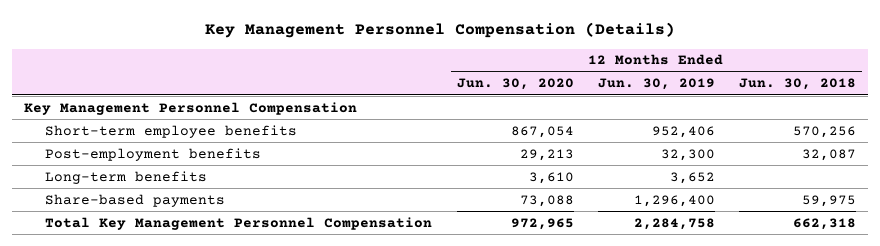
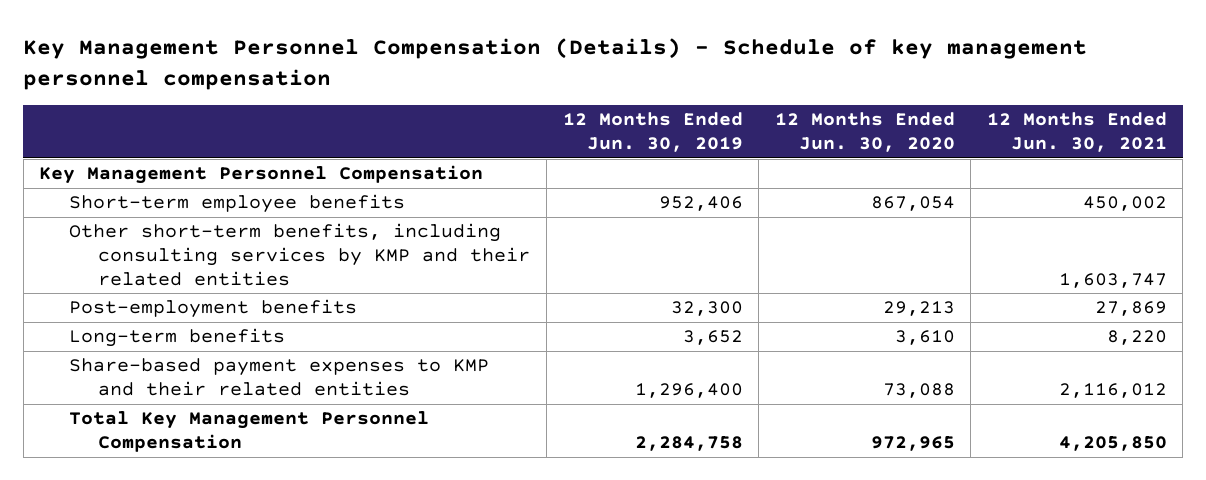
[204,22,675,39] Key Management Personnel Compensation (Details) -> [23,38,1088,91] Key Management Personnel Compensation (Details) - Schedule of key management personnel compensation
[738,78,856,91] Jun. 30, 2018 -> none
none -> [986,112,1167,153] 12 Months Ended Jun. 30, 2021
none -> [68,223,531,286] Other short-term benefits, including consulting services by KMP and their related entities
[45,193,226,207] Share-based payments -> [68,358,489,397] Share-based payment expenses to KMP and their related entities

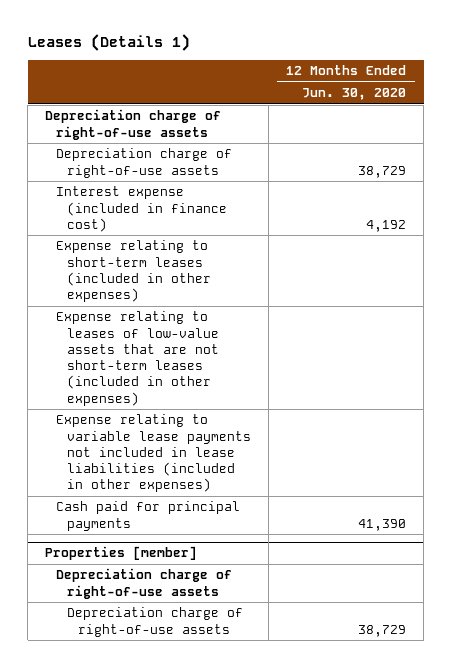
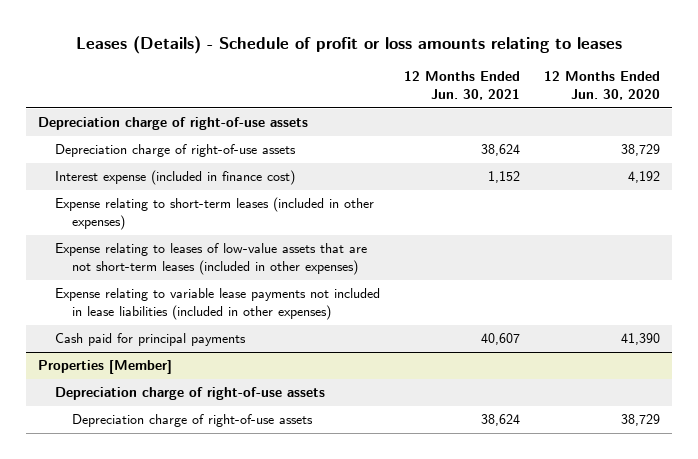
[27,34,190,52] Leases (Details 1) -> [76,35,623,54] Leases (Details) - Schedule of profit or loss amounts relating to leases
none -> [403,71,520,101] 12 Months Ended Jun. 30, 2021
[45,546,198,561] Properties [member] -> [38,360,173,375] Properties [Member]

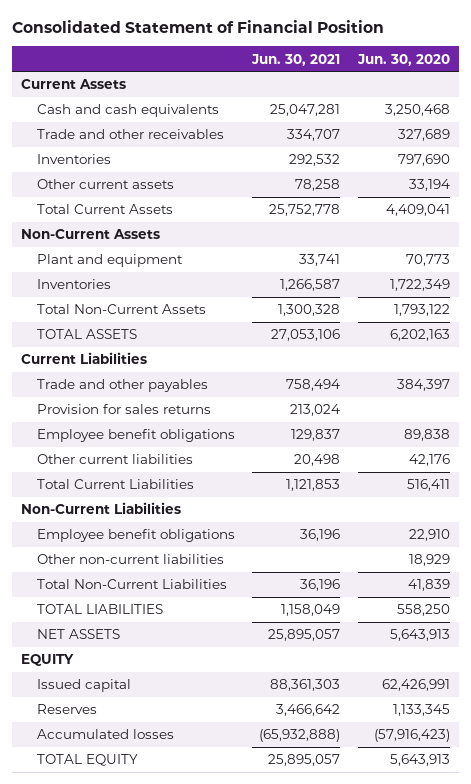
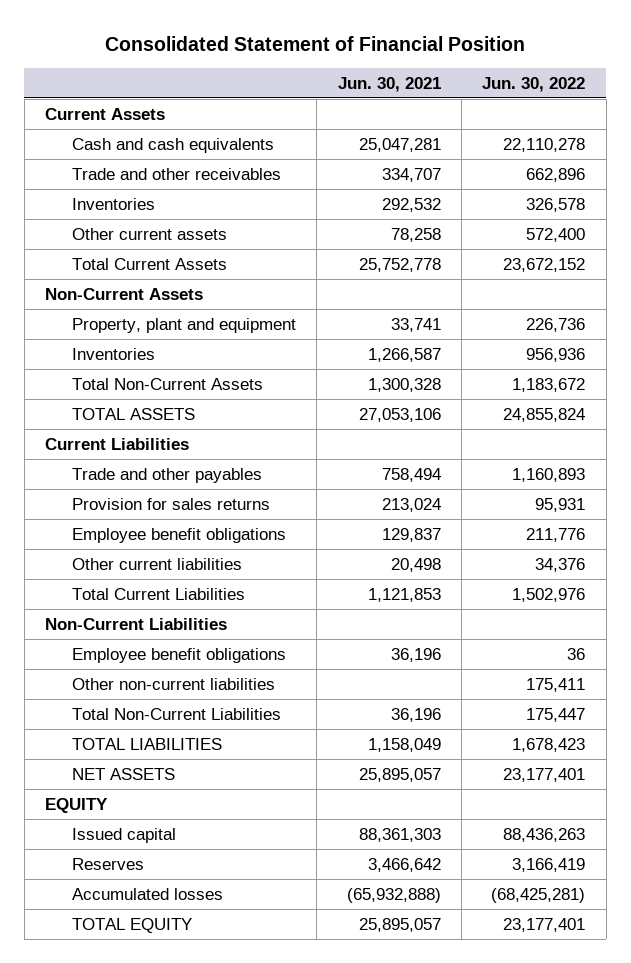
[357,53,451,66] Jun. 30, 2020 -> none
none -> [482,76,586,92] Jun. 30, 2022
[36,254,183,268] Plant and equipment -> [71,317,296,333] Property, plant and equipment

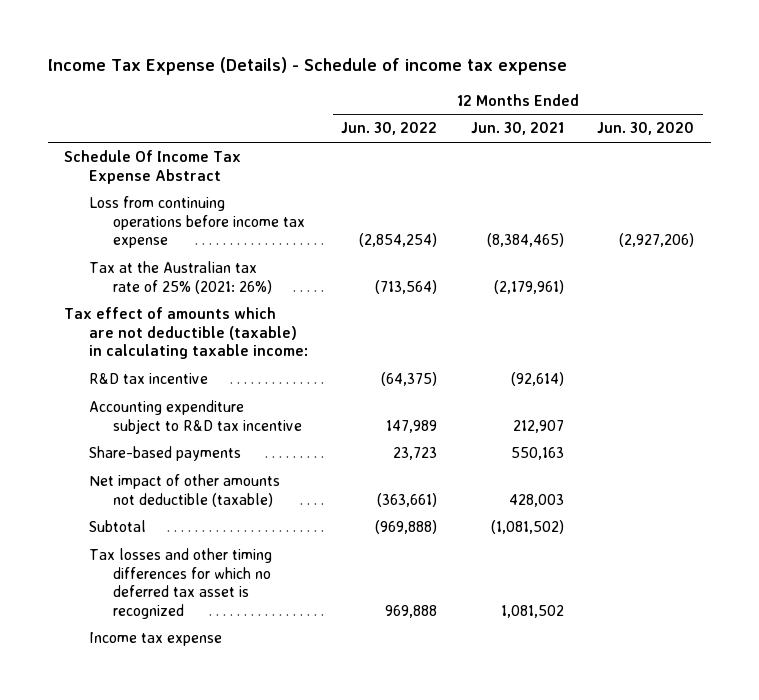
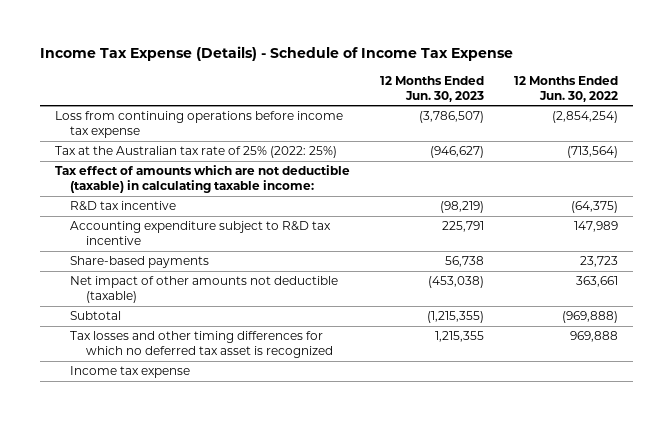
[47,57,567,76] Income Tax Expense (Details) - Schedule of income tax expense -> [39,46,513,62] Income Tax Expense (Details) - Schedule of Income Tax Expense
[470,122,564,136] Jun. 30, 2021 -> none
[597,122,695,136] Jun. 30, 2020 -> none
none -> [379,75,484,102] 12 Months Ended Jun. 30, 2023
[64,150,242,184] Schedule Of Income Tax Expense Abstract -> none
[88,261,272,294] Tax at the Australian tax rate of 25% (2021: 26%) -> [54,146,337,159] Tax at the Australian tax rate of 25% (2022: 25%)
[377,492,438,507] (363,661) -> [575,276,618,288] 363,661

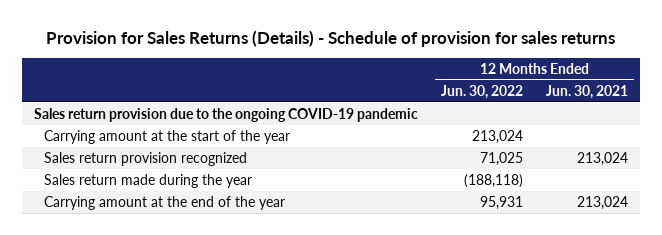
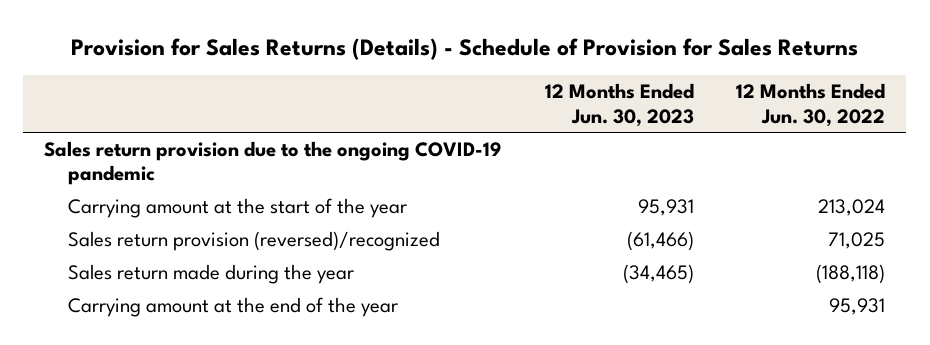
[46,30,616,48] Provision for Sales Returns (Details) - Schedule of provision for sales returns -> [70,37,858,60] Provision for Sales Returns (Details) - Schedule of Provision for Sales Returns
[546,84,629,99] Jun. 30, 2021 -> none
none -> [544,83,694,127] 12 Months Ended Jun. 30, 2023
[44,151,248,166] Sales return provision recognized -> [67,231,440,252] Sales return provision (reversed)/recognized

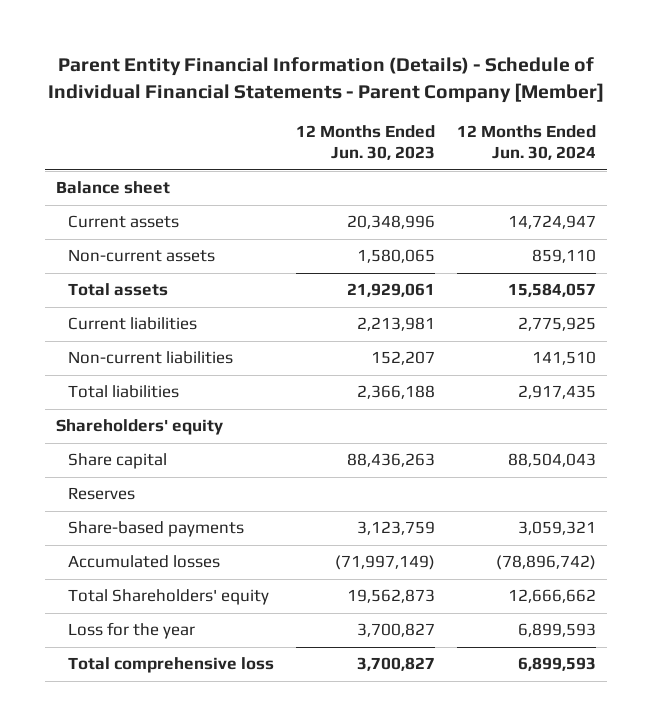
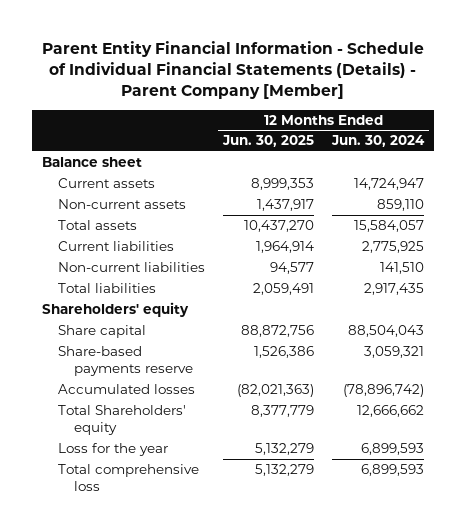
[47,57,604,103] Parent Entity Financial Information (Details) - Schedule of Individual Financial Statements - Parent Company [Member] -> [42,40,425,100] Parent Entity Financial Information - Schedule of Individual Financial Statements (Details) - Parent Company [Member]
[296,125,436,161] 12 Months Ended Jun. 30, 2023 -> none
none -> [222,135,315,148] Jun. 30, 2025
[67,487,135,501] Reserves -> none
[67,521,244,538] Share-based payments -> [57,346,193,377] Share-based payments reserve

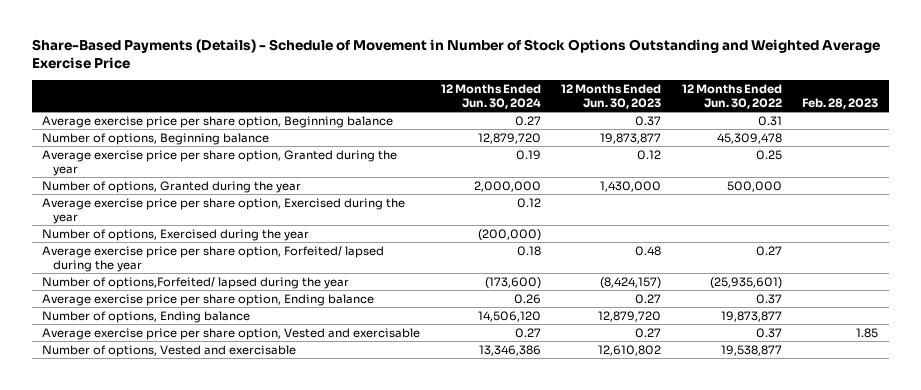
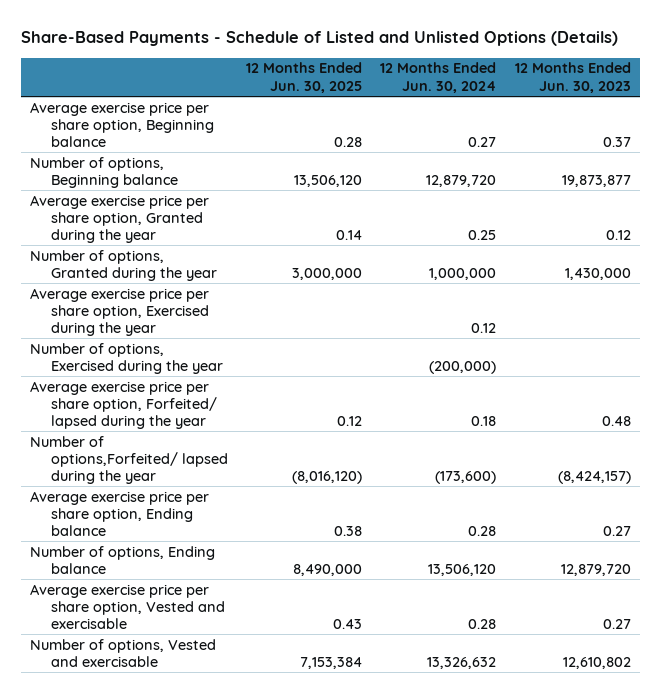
[32,39,881,70] Share-Based Payments (Details) - Schedule of Movement in Number of Stock Options Outstanding and Weighted Average Exercise Price -> [20,31,618,47] Share-Based Payments - Schedule of Listed and Unlisted Options (Details)
[681,83,782,109] 12 Months Ended Jun. 30, 2022 -> none
[802,97,879,109] Feb. 28, 2023 -> none
none -> [246,62,363,93] 12 Months Ended Jun. 30, 2025
[515,149,541,160] 0.19 -> [468,230,497,241] 0.25
[473,180,541,192] 2,000,000 -> [429,267,497,280] 1,000,000
[513,293,541,304] 0.26 -> [468,526,497,537] 0.28
[477,310,541,322] 14,506,120 -> [428,563,497,576] 13,506,120
[514,327,541,338] 0.27 -> [468,619,497,630] 0.28
[478,344,541,356] 13,346,386 -> [427,656,497,669] 13,326,632

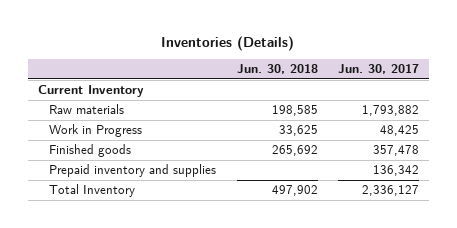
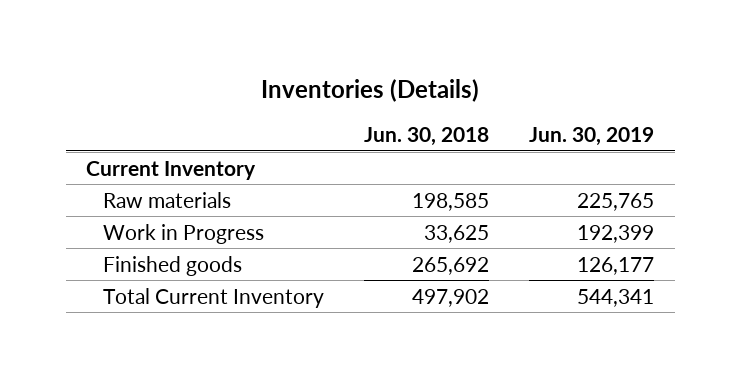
[338,64,420,75] Jun. 30, 2017 -> none
none -> [529,127,655,147] Jun. 30, 2019
[49,164,217,178] Prepaid inventory and supplies -> none
[49,184,136,198] Total Inventory -> [102,287,324,308] Total Current Inventory

